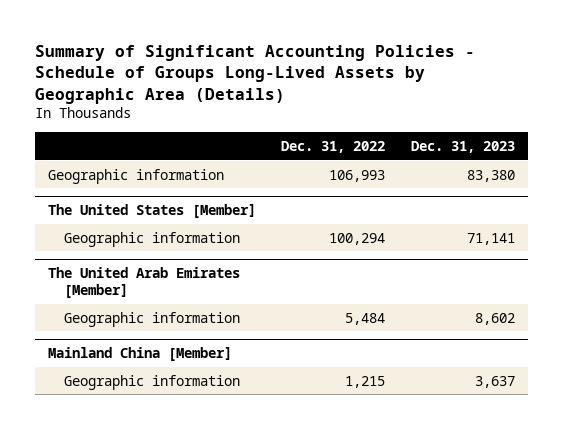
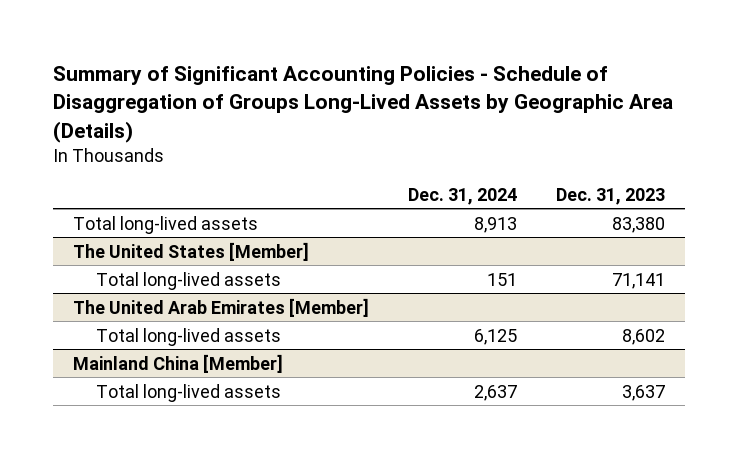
[35,44,476,104] Summary of Significant Accounting Policies - Schedule of Groups Long-Lived Assets by Geographic Area (Details) -> [53,66,674,143] Summary of Significant Accounting Policies - Schedule of Disaggregation of Groups Long-Lived Assets by Geographic Area (Details)
[281,140,386,153] Dec. 31, 2022 -> none
none -> [408,187,518,205] Dec. 31, 2024
[48,168,225,184] Geographic information -> [72,215,258,234] Total long-lived assets
[64,231,241,247] Geographic information -> [95,271,281,290] Total long-lived assets
[64,311,241,327] Geographic information -> [95,327,281,346] Total long-lived assets
[64,374,241,390] Geographic information -> [95,383,281,402] Total long-lived assets

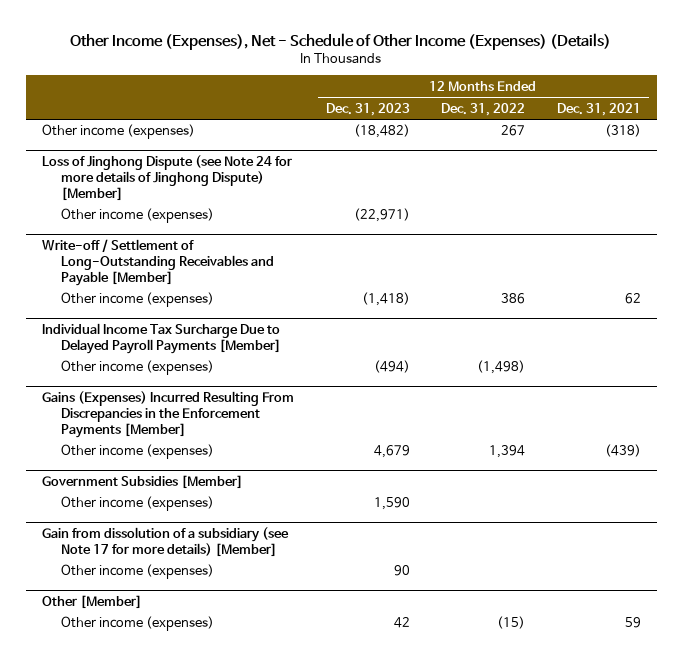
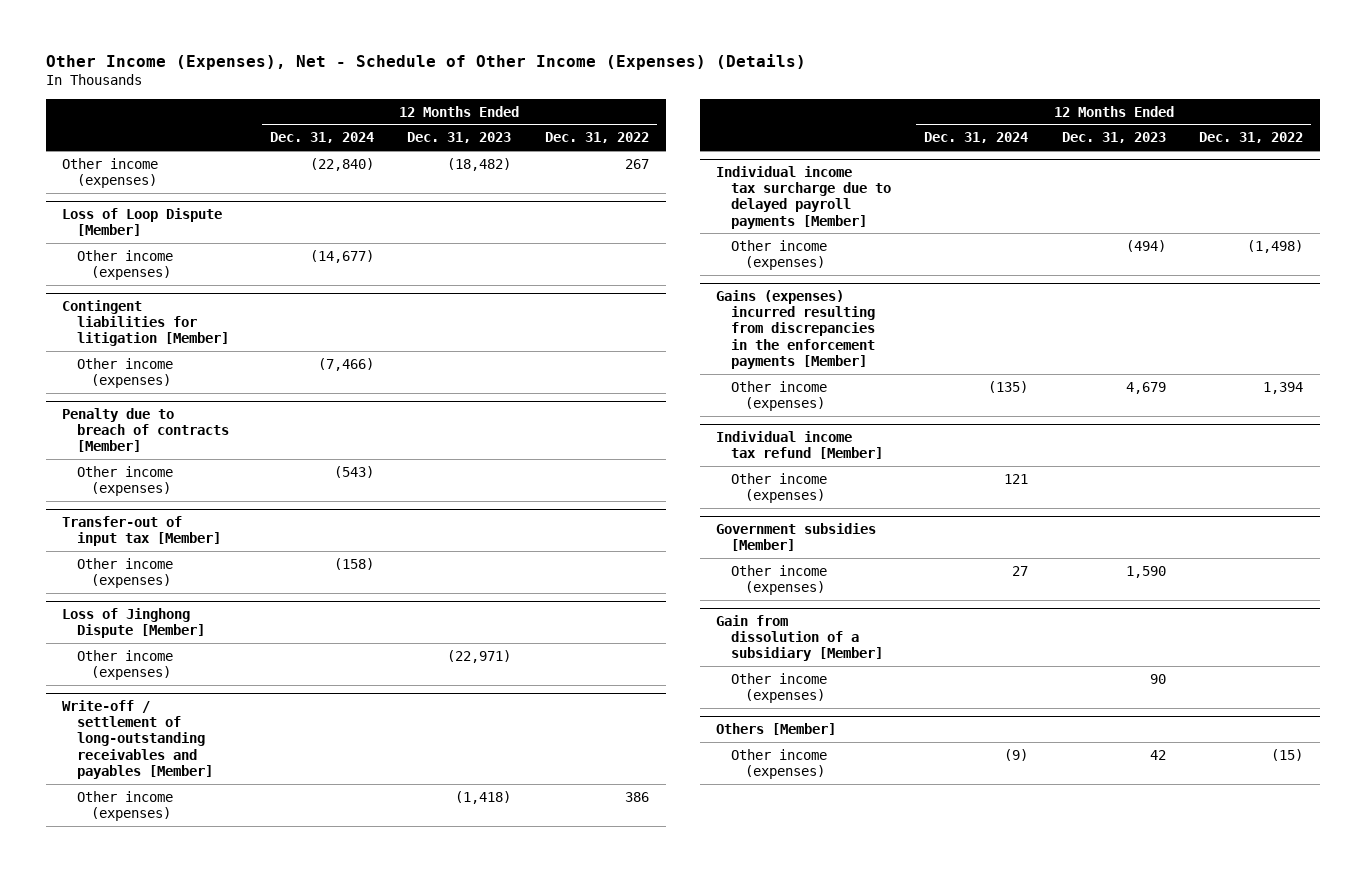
[557,102,642,116] Dec. 31, 2021 -> none
none -> [270,132,375,144] Dec. 31, 2024
none -> [62,207,223,237] Loss of Loop Dispute [Member]
none -> [76,249,173,281] Other income (expenses)
none -> [62,299,229,347] Contingent liabilities for litigation [Member]
none -> [76,357,173,389] Other income (expenses)
none -> [62,407,229,453] Penalty due to breach of contracts [Member]
none -> [76,465,173,497] Other income (expenses)
none -> [62,515,221,547] Transfer-out of input tax [Member]
none -> [76,557,173,589] Other income (expenses)
[41,154,292,201] Loss of Jinghong Dispute (see Note 24 for more details of Jinghong Dispute) [Member] -> [62,607,205,639] Loss of Jinghong Dispute [Member]
[41,238,274,286] Write-off / Settlement of Long-Outstanding Receivables and Payable [Member] -> [62,699,213,779] Write-off / settlement of long-outstanding receivables and payables [Member]
[41,322,281,354] Individual Income Tax Surcharge Due to Delayed Payroll Payments [Member] -> [716,165,891,229] Individual income tax surcharge due to delayed payroll payments [Member]
[41,390,294,438] Gains (Expenses) Incurred Resulting From Discrepancies in the Enforcement Payments [Member] -> [716,289,875,369] Gains (expenses) incurred resulting from discrepancies in the enforcement payments [Member]
none -> [716,430,883,460] Individual income tax refund [Member]
none -> [730,472,827,504] Other income (expenses)
[41,474,243,489] Government Subsidies [Member] -> [716,522,877,552] Government subsidies [Member]
[41,526,289,557] Gain from dissolution of a subsidiary (see Note 17 for more details) [Member] -> [716,614,883,662] Gain from dissolution of a subsidiary [Member]
[41,594,142,609] Other [Member] -> [716,722,837,735] Others [Member]

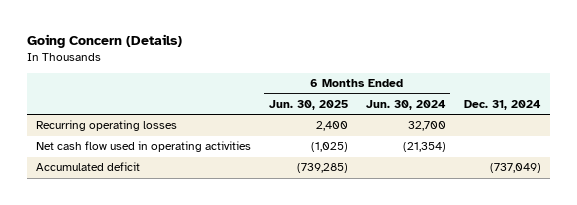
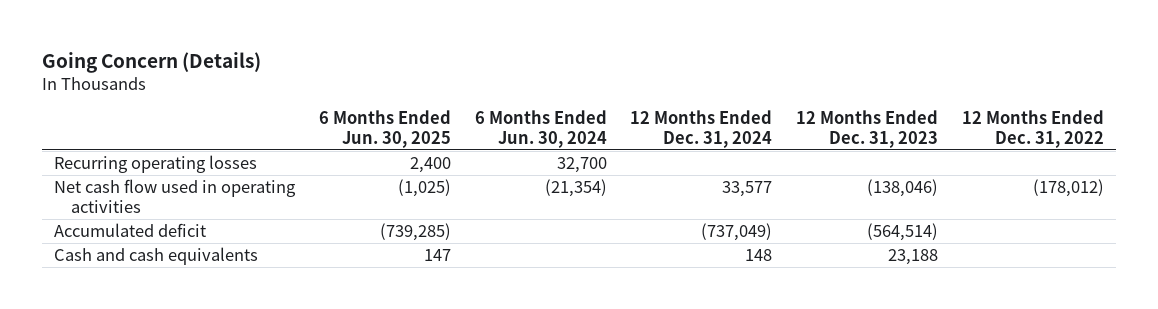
[464,99,542,110] Dec. 31, 2024 -> none
none -> [630,110,773,148] 12 Months Ended Dec. 31, 2024
none -> [796,110,939,148] 12 Months Ended Dec. 31, 2023
none -> [961,110,1104,148] 12 Months Ended Dec. 31, 2022
none -> [54,246,259,265] Cash and cash equivalents

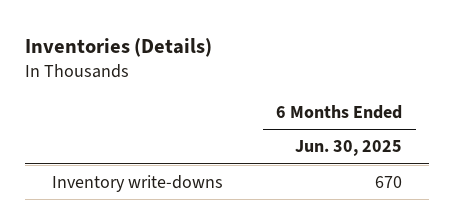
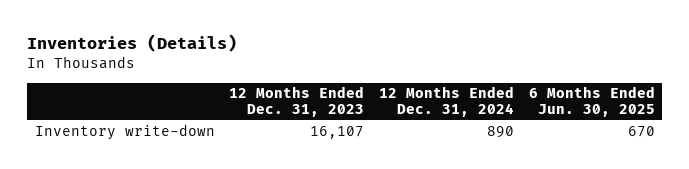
none -> [229,85,365,118] 12 Months Ended Dec. 31, 2023
none -> [378,85,514,118] 12 Months Ended Dec. 31, 2024
[51,175,223,193] Inventory write-downs -> [34,124,215,141] Inventory write-down

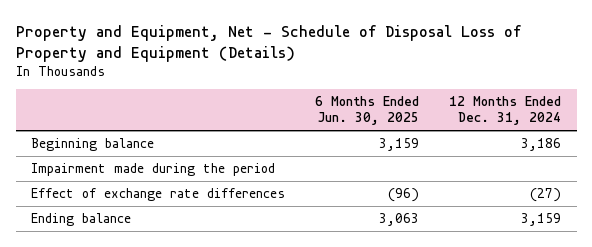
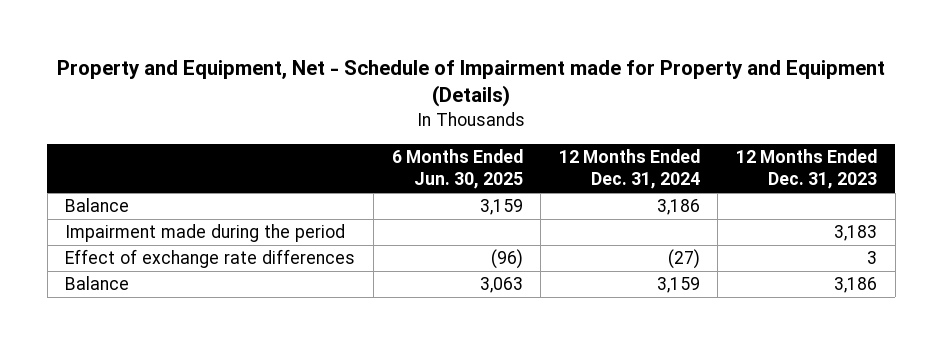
[15,24,521,62] Property and Equipment, Net - Schedule of Disposal Loss of Property and Equipment (Details) -> [57,59,886,108] Property and Equipment, Net - Schedule of Impairment made for Property and Equipment (Details)
none -> [736,149,878,190] 12 Months Ended Dec. 31, 2023
[31,138,155,152] Beginning balance -> [65,198,130,213] Balance
[31,213,132,227] Ending balance -> [65,276,130,291] Balance

